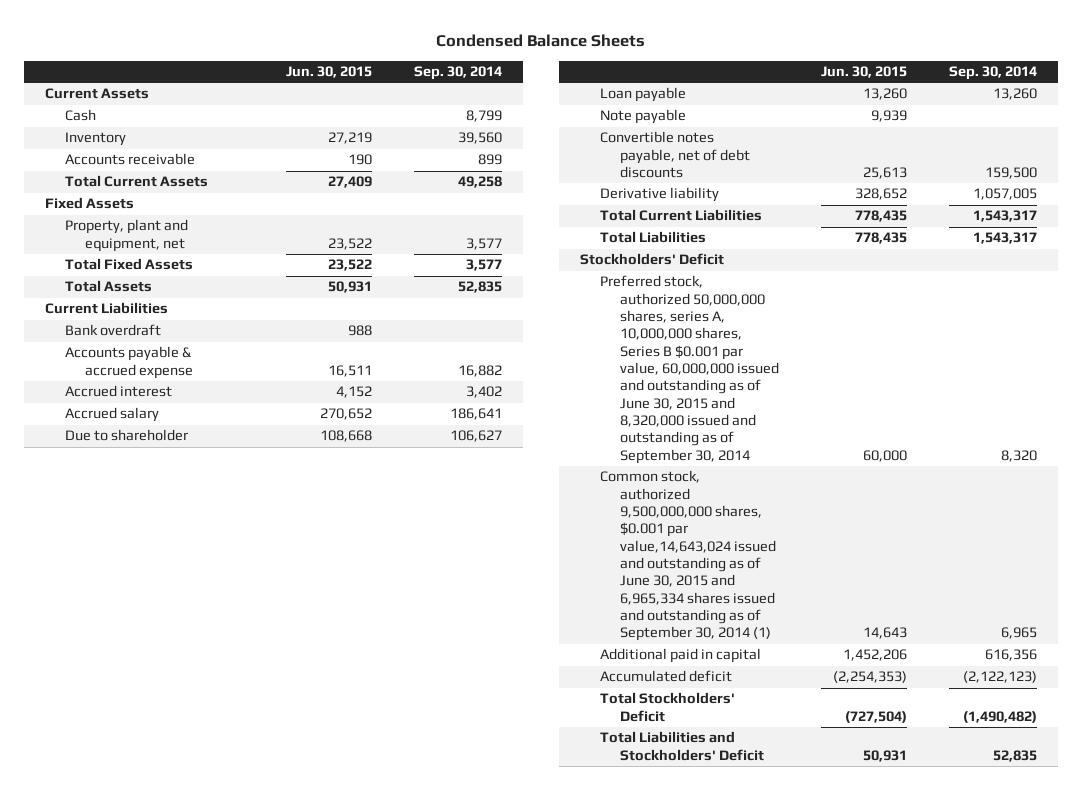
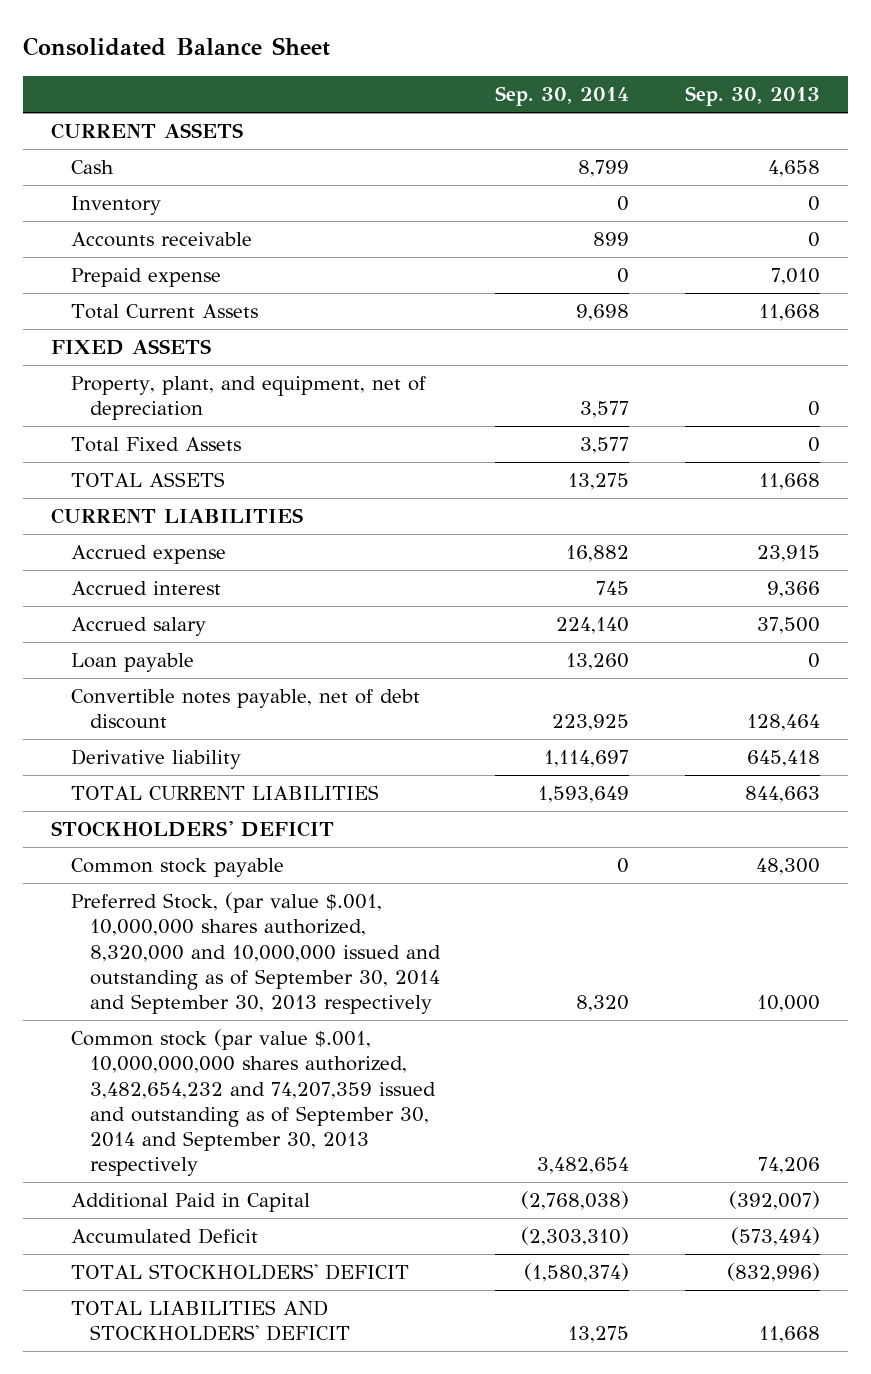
[436,34,646,48] Condensed Balance Sheets -> [23,37,331,57] Consolidated Balance Sheet
[285,66,372,79] Jun. 30, 2015 -> none
none -> [684,86,820,107] Sep. 30, 2013
[45,88,150,100] Current Assets -> [51,123,244,140] CURRENT ASSETS
[458,132,503,145] 39,560 -> [617,196,630,212] 0
none -> [70,268,221,288] Prepaid expense
[458,176,503,189] 49,258 -> [576,304,630,322] 9,698
[45,197,135,210] Fixed Assets -> [51,339,212,356] FIXED ASSETS
[64,219,188,252] Property, plant and equipment, net -> [70,376,426,421] Property, plant, and equipment, net of depreciation
[64,324,161,337] Bank overdraft -> none
[64,385,172,398] Accrued interest -> none
[64,429,188,442] Due to shareholder -> none
[64,280,152,293] Total Assets -> [70,472,225,488] TOTAL ASSETS
[458,281,503,294] 52,835 -> [568,473,630,491] 13,275
[45,302,169,315] Current Liabilities -> [51,508,304,525] CURRENT LIABILITIES
none -> [70,545,226,565] Accrued expense
[64,346,193,379] Accounts payable & accrued expense -> [70,581,221,596] Accrued interest
[458,364,503,377] 16,882 -> [596,581,630,596] 745
[450,408,503,421] 186,641 -> [556,617,630,635] 224,140
[600,109,687,125] Note payable -> none
[600,231,707,244] Total Liabilities -> none
[600,131,750,179] Convertible notes payable, net of debt discounts -> [70,689,420,730] Convertible notes payable, net of debt discount
[985,167,1038,180] 159,500 -> [552,714,630,732] 223,925
[973,188,1038,201] 1,057,005 -> [544,750,630,768] 1,114,697
[600,209,763,222] Total Current Liabilities -> [70,785,379,801] TOTAL CURRENT LIABILITIES
[973,210,1038,223] 1,543,317 -> [538,786,630,804] 1,593,649
[580,253,725,266] Stockholders' Deficit -> [51,821,335,838] STOCKHOLDERS' DEFICIT
none -> [70,858,284,878] Common stock payable
[600,275,779,464] Preferred stock, authorized 50,000,000 shares, series A, 10,000,000 shares, Series B $0.001 par value, 60,000,000 issued and outstanding as of June 30, 2015 and 8,320,000 issued and outstanding as of September 30, 2014 -> [70,892,441,1014] Preferred Stock, (par value $.001, 10,000,000 shares authorized, 8,320,000 and 10,000,000 issued and outstanding as of September 30, 2014 and September 30, 2013 respectively
[600,470,776,642] Common stock, authorized 9,500,000,000 shares, $0.001 par value,14,643,024 issued and outstanding as of June 30, 2015 and 6,965,334 shares issued and outstanding as of September 30, 2014 (1) -> [70,1029,436,1177] Common stock (par value $.001, 10,000,000,000 shares authorized, 3,482,654,232 and 74,207,359 issued and outstanding as of September 30, 2014 and September 30, 2013 respectively
[1001,627,1038,640] 6,965 -> [537,1157,630,1175] 3,482,654
[600,648,762,664] Additional paid in capital -> [70,1193,310,1213] Additional Paid in Capital
[985,649,1038,662] 616,356 -> [521,1191,630,1211] (2,768,038)
[600,670,733,683] Accumulated deficit -> [70,1228,258,1245] Accumulated Deficit
[963,671,1038,684] (2,122,123) -> [521,1227,630,1247] (2,303,310)
[600,692,736,722] Total Stockholders' Deficit -> [70,1264,409,1281] TOTAL STOCKHOLDERS' DEFICIT
[963,710,1038,723] (1,490,482) -> [524,1263,630,1283] (1,580,374)
[600,731,764,761] Total Liabilities and Stockholders' Deficit -> [70,1300,350,1342] TOTAL LIABILITIES AND STOCKHOLDERS' DEFICIT
[993,749,1038,762] 52,835 -> [568,1326,630,1344] 13,275

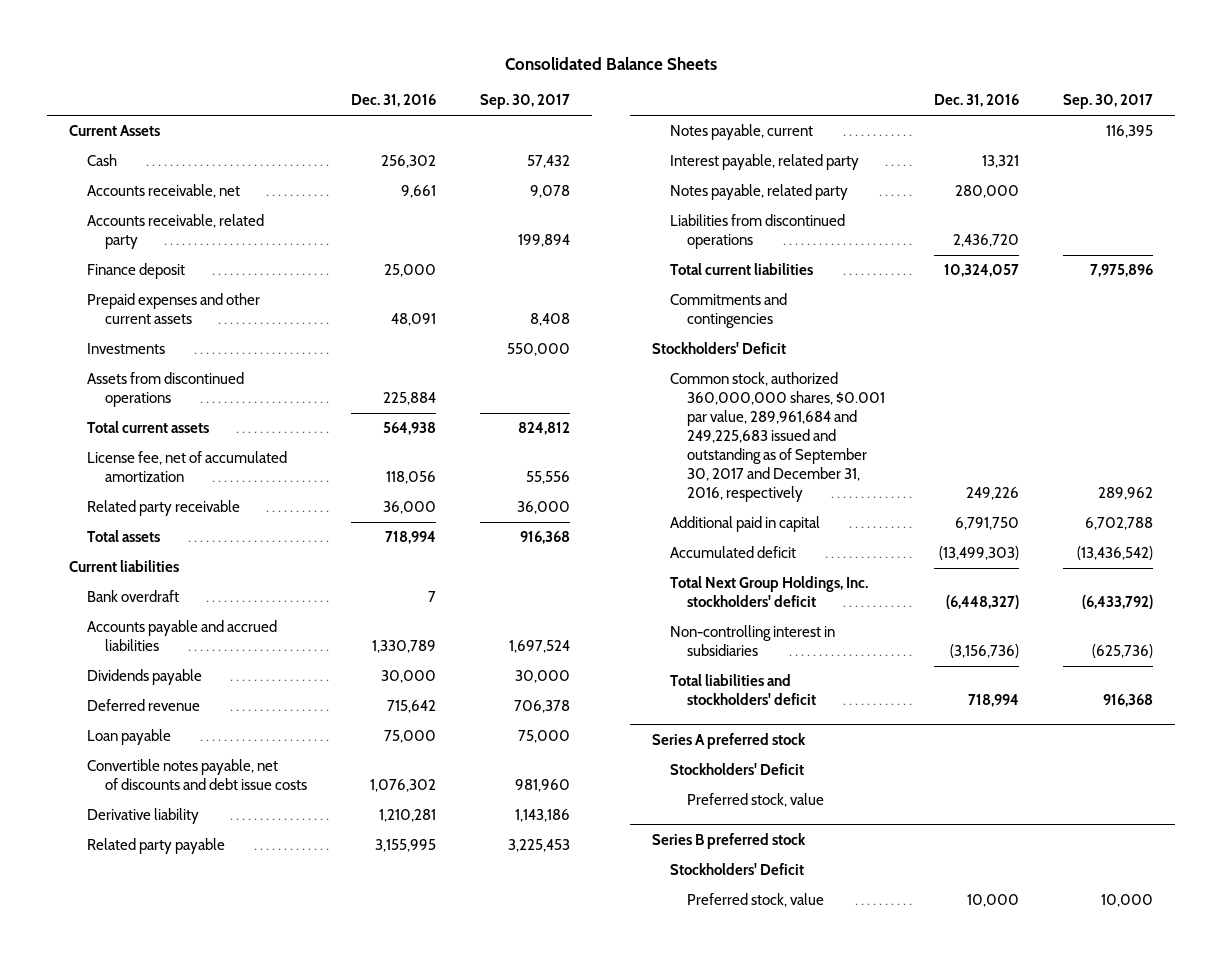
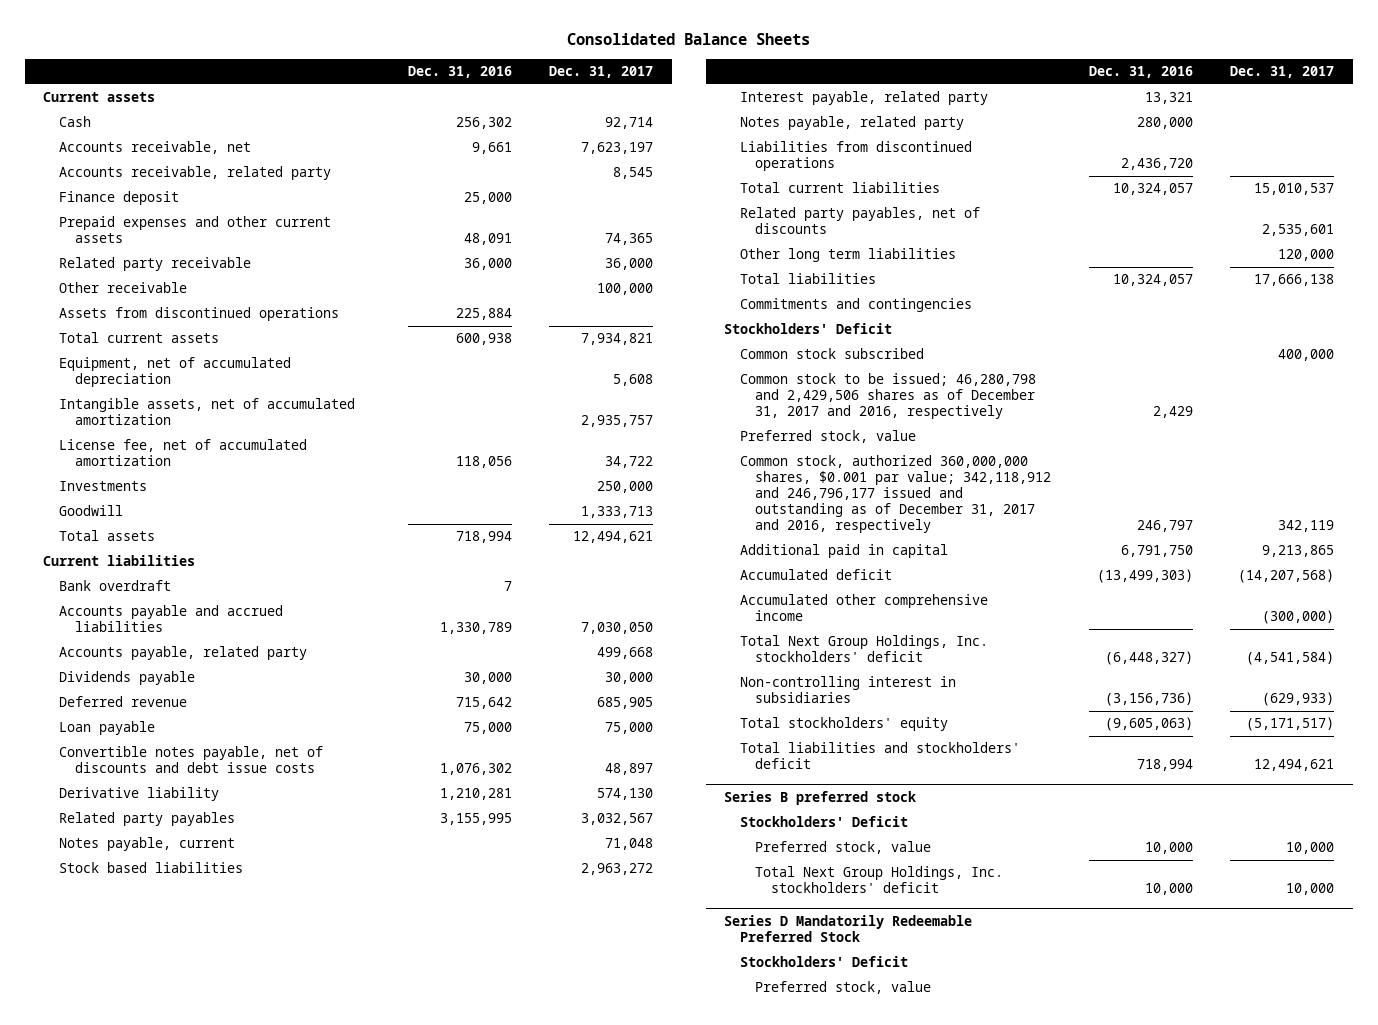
[480,94,571,110] Sep. 30, 2017 -> none
none -> [549,65,654,78] Dec. 31, 2017
[68,125,160,137] Current Assets -> [43,92,156,103] Current assets
[86,500,240,517] Related party receivable -> [58,257,251,272] Related party receivable
none -> [58,282,187,294] Other receivable
[382,422,436,436] 564,938 -> [456,333,513,346] 600,938
none -> [58,357,291,388] Equipment, net of accumulated depreciation
none -> [58,398,355,426] Intangible assets, net of accumulated amortization
[86,343,165,355] Investments -> [58,481,147,492] Investments
none -> [58,505,123,517] Goodwill
none -> [58,646,307,661] Accounts payable, related party
[86,838,225,855] Related party payable -> [58,812,235,827] Related party payables
none -> [58,862,243,874] Stock based liabilities
none -> [739,207,980,235] Related party payables, net of discounts
none -> [739,248,956,263] Other long term liabilities
none -> [739,273,876,285] Total liabilities
none -> [739,348,924,360] Common stock subscribed
none -> [739,373,1036,420] Common stock to be issued; 46,280,798 and 2,429,506 shares as of December 31, 2017 and 2016, respectively
none -> [739,430,916,444] Preferred stock, value
[669,372,886,502] Common stock, authorized 360,000,000 shares, $0.001 par value, 289,961,684 and 249,225,683 issued and outstanding as of September 30, 2017 and December 31, 2016, respectively -> [739,455,1052,534] Common stock, authorized 360,000,000 shares, $0.001 par value; 342,118,912 and 246,796,177 issued and outstanding as of December 31, 2017 and 2016, respectively
[965,486,1019,500] 249,226 -> [1136,520,1193,533] 246,797
none -> [739,594,988,622] Accumulated other comprehensive income
none -> [739,717,948,732] Total stockholders' equity
[651,732,806,749] Series A preferred stock -> none
[669,763,804,776] Stockholders' Deficit -> none
[687,793,825,808] Preferred stock, value -> none
none -> [755,866,1004,894] Total Next Group Holdings, Inc. stockholders' deficit
none -> [724,915,973,943] Series D Mandatorily Redeemable Preferred Stock
none -> [739,956,908,968] Stockholders' Deficit
none -> [755,981,932,995] Preferred stock, value

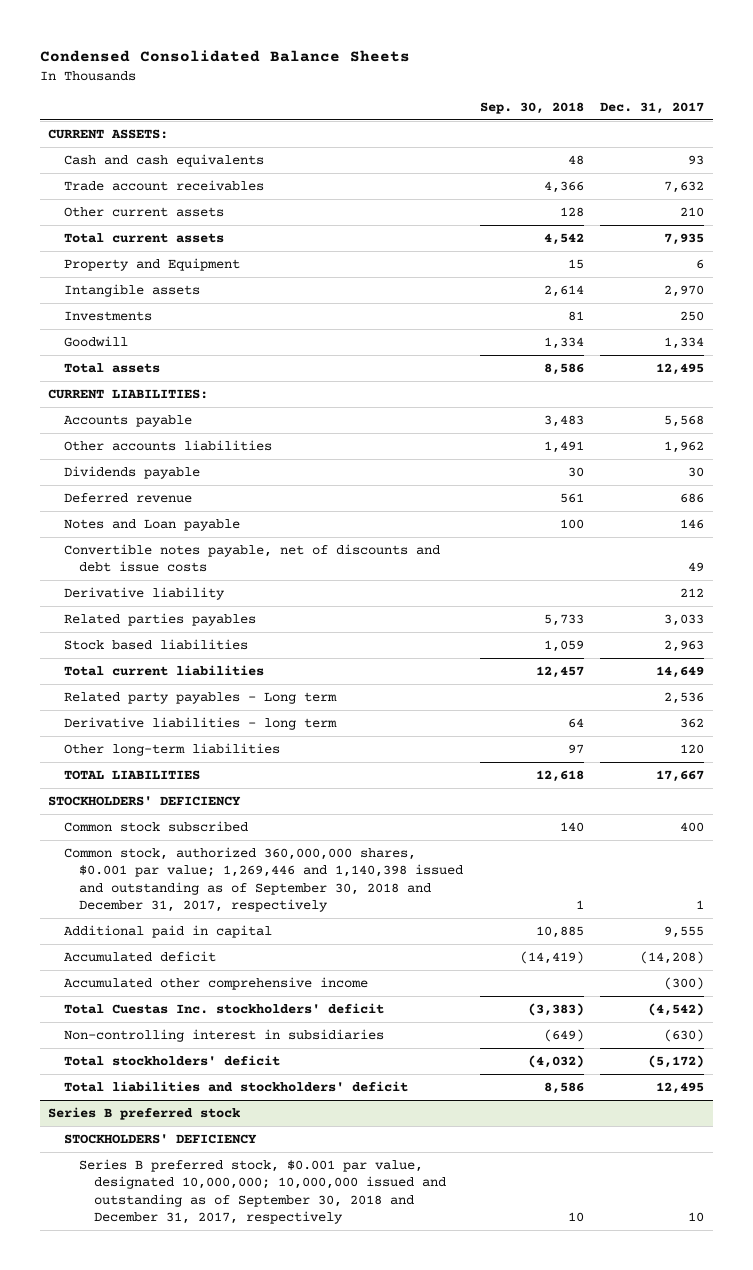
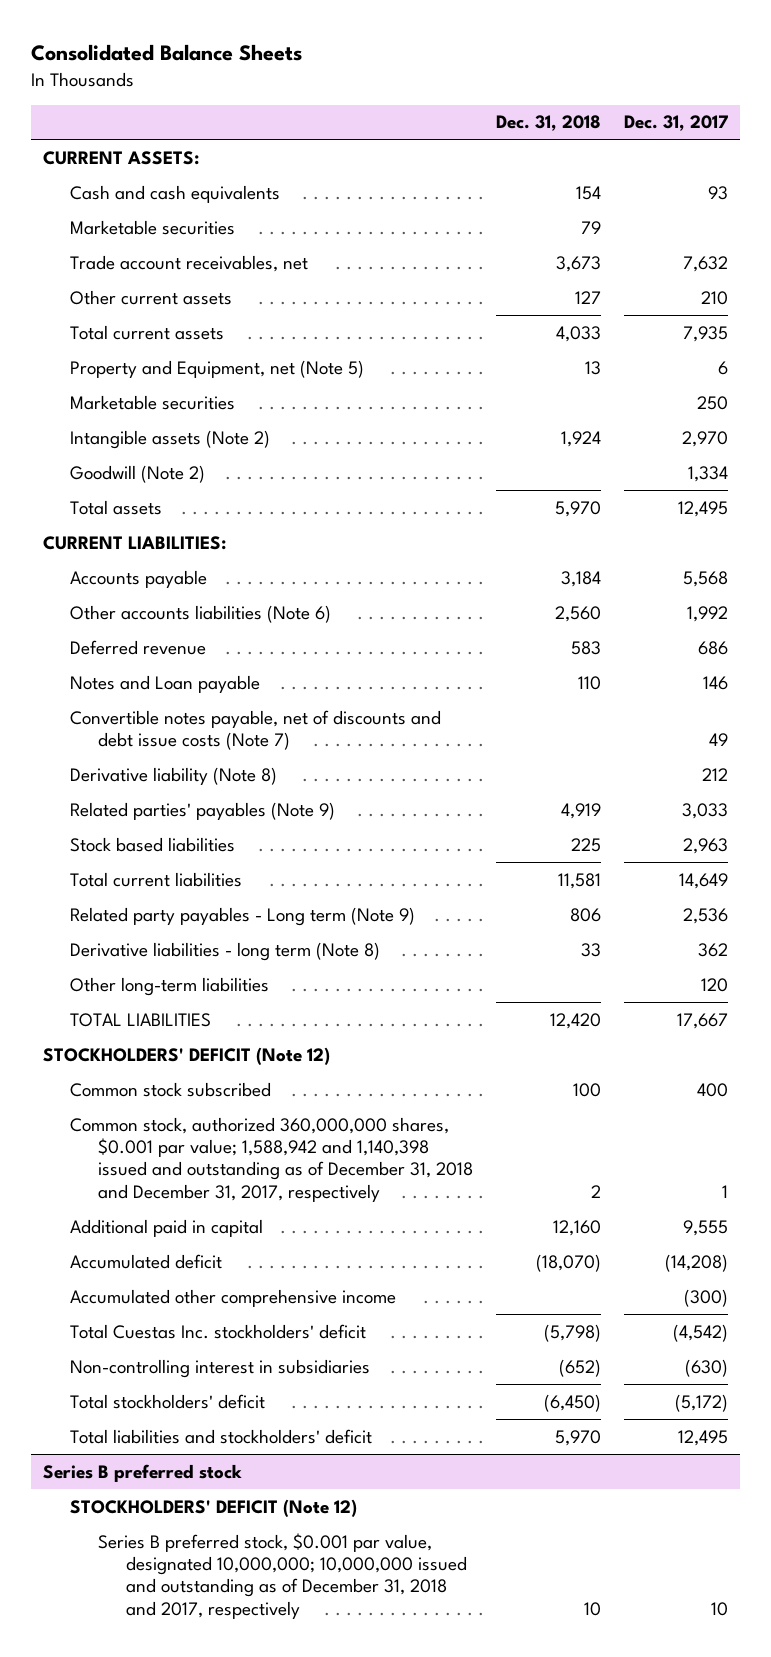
[40,50,411,63] Condensed Consolidated Balance Sheets -> [31,44,303,62] Consolidated Balance Sheets
[479,101,584,114] Sep. 30, 2018 -> none
none -> [495,115,601,132] Dec. 31, 2018
none -> [70,219,236,235] Marketable securities
[63,179,264,191] Trade account receivables -> [70,254,309,272] Trade account receivables, net
[63,310,152,321] Investments -> none
[63,257,240,271] Property and Equipment -> [70,359,365,378] Property and Equipment, net (Note 5)
none -> [70,394,236,410] Marketable securities
[63,283,200,297] Intangible assets -> [70,429,271,449] Intangible assets (Note 2)
[63,335,128,347] Goodwill -> [70,464,206,483] Goodwill (Note 2)
[63,465,200,479] Dividends payable -> none
[63,439,272,451] Other accounts liabilities -> [70,604,332,623] Other accounts liabilities (Note 6)
[664,440,705,453] 1,962 -> [687,605,729,622] 1,992
[63,543,440,573] Convertible notes payable, net of discounts and debt issue costs -> [70,709,442,750] Convertible notes payable, net of discounts and debt issue costs (Note 7)
[63,586,225,600] Derivative liability -> [70,766,278,785] Derivative liability (Note 8)
[63,612,256,626] Related parties payables -> [70,801,336,820] Related parties' payables (Note 9)
[63,691,337,704] Related party payables - Long term -> [70,906,416,926] Related party payables - Long term (Note 9)
[63,716,337,730] Derivative liabilities - long term -> [70,941,381,961] Derivative liabilities - long term (Note 8)
[48,795,242,806] STOCKHOLDERS' DEFICIENCY -> [42,1046,330,1065] STOCKHOLDERS' DEFICIT (Note 12)
[63,846,463,913] Common stock, authorized 360,000,000 shares, $0.001 par value; 1,269,446 and 1,140,398 issued and outstanding as of September 30, 2018 and December 31, 2017, respectively -> [70,1116,473,1202] Common stock, authorized 360,000,000 shares, $0.001 par value; 1,588,942 and 1,140,398 issued and outstanding as of December 31, 2018 and December 31, 2017, respectively
[63,1133,257,1144] STOCKHOLDERS' DEFICIENCY -> [70,1498,358,1517] STOCKHOLDERS' DEFICIT (Note 12)
[78,1158,446,1225] Series B preferred stock, $0.001 par value, designated 10,000,000; 10,000,000 issued and outstanding as of September 30, 2018 and December 31, 2017, respectively -> [97,1532,467,1619] Series B preferred stock, $0.001 par value, designated 10,000,000; 10,000,000 issued and outstanding as of December 31, 2018 and 2017, respectively

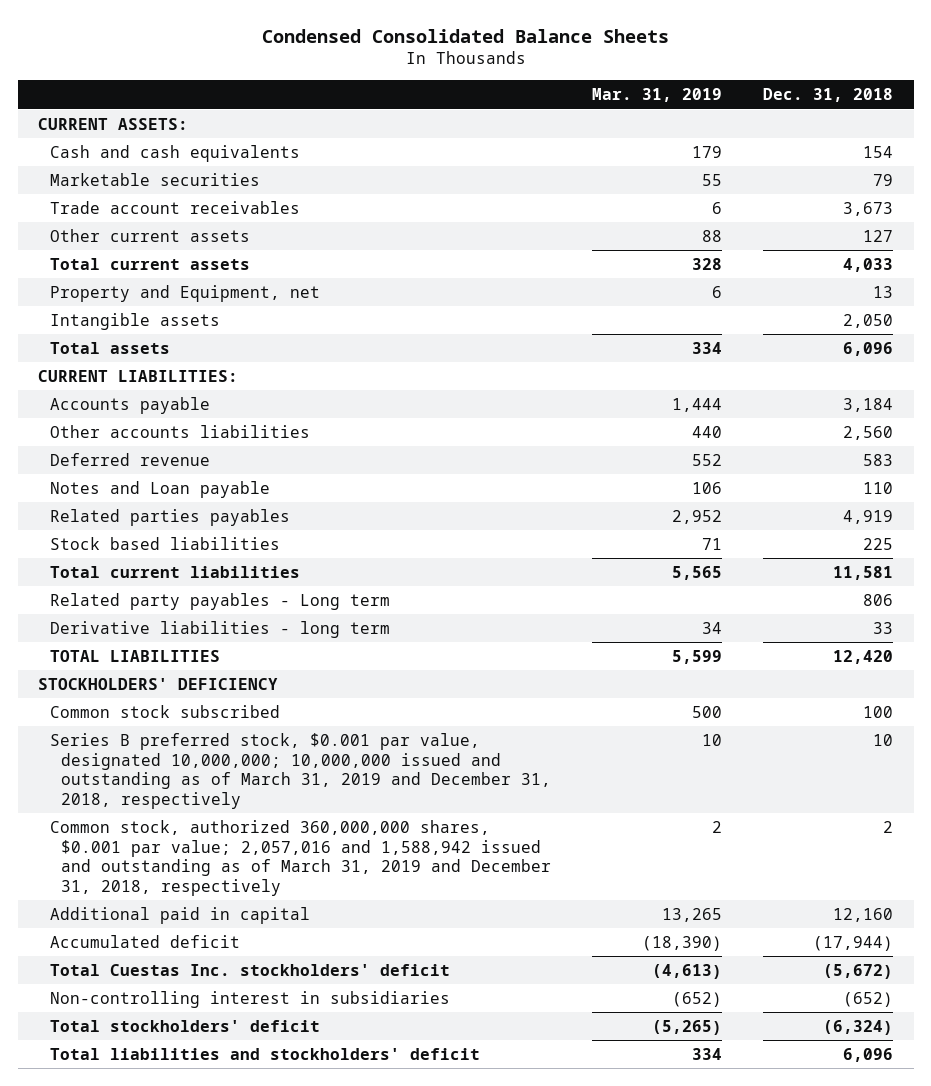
[31,44,303,62] Consolidated Balance Sheets -> [261,28,669,43] Condensed Consolidated Balance Sheets
[624,115,729,132] Dec. 31, 2017 -> none
none -> [592,88,723,103] Mar. 31, 2019
[70,254,309,272] Trade account receivables, net -> [49,200,300,214] Trade account receivables
[70,394,236,410] Marketable securities -> none
[70,464,206,483] Goodwill (Note 2) -> none
[70,359,365,378] Property and Equipment, net (Note 5) -> [49,284,320,302] Property and Equipment, net
[70,429,271,449] Intangible assets (Note 2) -> [49,312,220,330] Intangible assets
[560,430,601,447] 1,924 -> [843,313,894,328] 2,050
[554,500,601,517] 5,970 -> [843,341,894,356] 6,096
[70,604,332,623] Other accounts liabilities (Note 6) -> [49,424,310,438] Other accounts liabilities
[70,709,442,750] Convertible notes payable, net of discounts and debt issue costs (Note 7) -> none
[70,766,278,785] Derivative liability (Note 8) -> none
[70,801,336,820] Related parties' payables (Note 9) -> [49,508,290,526] Related parties payables
[70,976,270,996] Other long-term liabilities -> none
[70,906,416,926] Related party payables - Long term (Note 9) -> [49,592,390,610] Related party payables - Long term
[70,941,381,961] Derivative liabilities - long term (Note 8) -> [49,620,390,638] Derivative liabilities - long term
[42,1046,330,1065] STOCKHOLDERS' DEFICIT (Note 12) -> [38,677,279,690] STOCKHOLDERS' DEFICIENCY
none -> [49,732,552,809] Series B preferred stock, $0.001 par value, designated 10,000,000; 10,000,000 issued and outstanding as of March 31, 2019 and December 31, 2018, respectively
[70,1116,473,1202] Common stock, authorized 360,000,000 shares, $0.001 par value; 1,588,942 and 1,140,398 issued and outstanding as of December 31, 2018 and December 31, 2017, respectively -> [49,819,552,896] Common stock, authorized 360,000,000 shares, $0.001 par value; 2,057,016 and 1,588,942 issued and outstanding as of March 31, 2019 and December 31, 2018, respectively
[70,1288,397,1307] Accumulated other comprehensive income -> none
[535,1253,601,1272] (18,070) -> [813,935,894,951] (17,944)
[543,1323,601,1342] (5,798) -> [823,963,894,979] (5,672)
[42,1463,242,1482] Series B preferred stock -> none
[70,1498,358,1517] STOCKHOLDERS' DEFICIT (Note 12) -> none
[97,1532,467,1619] Series B preferred stock, $0.001 par value, designated 10,000,000; 10,000,000 issued and outstanding as of December 31, 2018 and 2017, respectively -> none
[543,1393,601,1412] (6,450) -> [823,1019,894,1035] (6,324)
[554,1429,601,1446] 5,970 -> [843,1047,894,1062] 6,096

